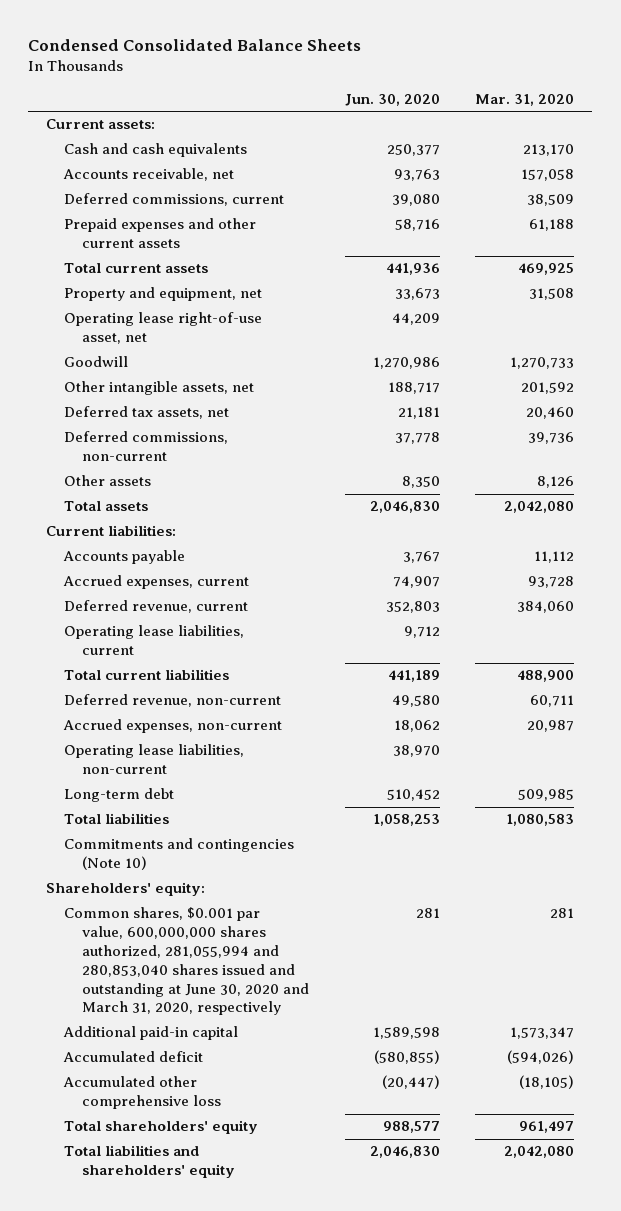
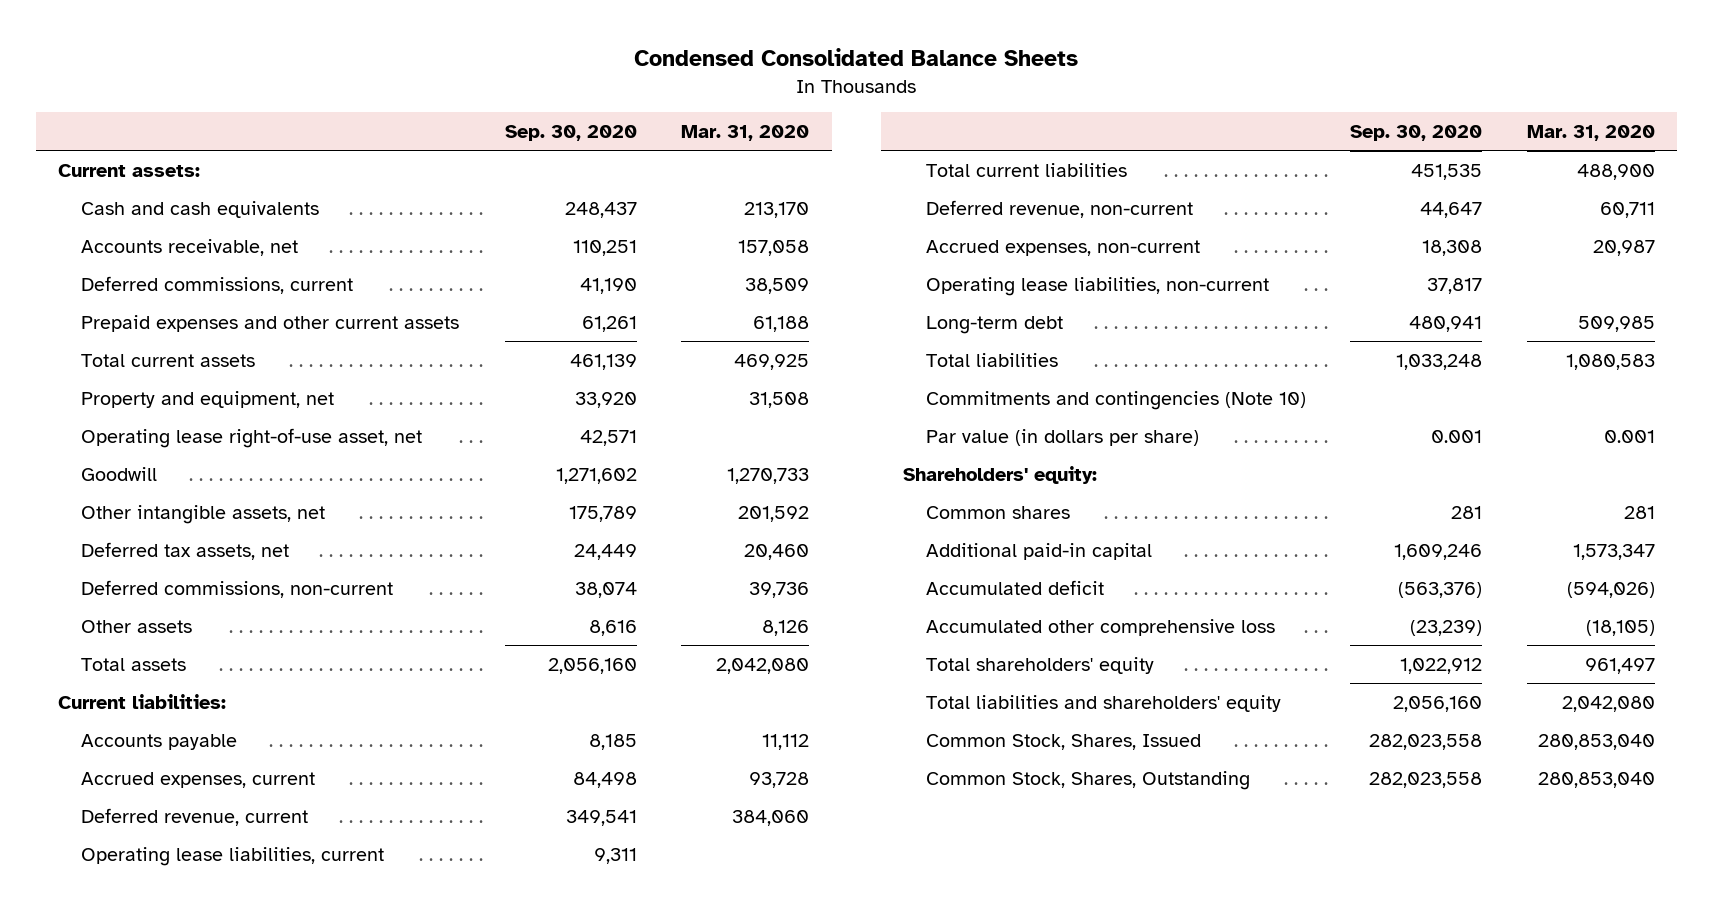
[344,93,440,106] Jun. 30, 2020 -> none
none -> [505,124,638,141] Sep. 30, 2020
none -> [925,428,1199,446] Par value (in dollars per share)
[64,907,309,1016] Common shares, $0.001 par value, 600,000,000 shares authorized, 281,055,994 and 280,853,040 shares issued and outstanding at June 30, 2020 and March 31, 2020, respectively -> [925,505,1070,519] Common shares
none -> [925,733,1201,750] Common Stock, Shares, Issued
none -> [925,770,1250,790] Common Stock, Shares, Outstanding

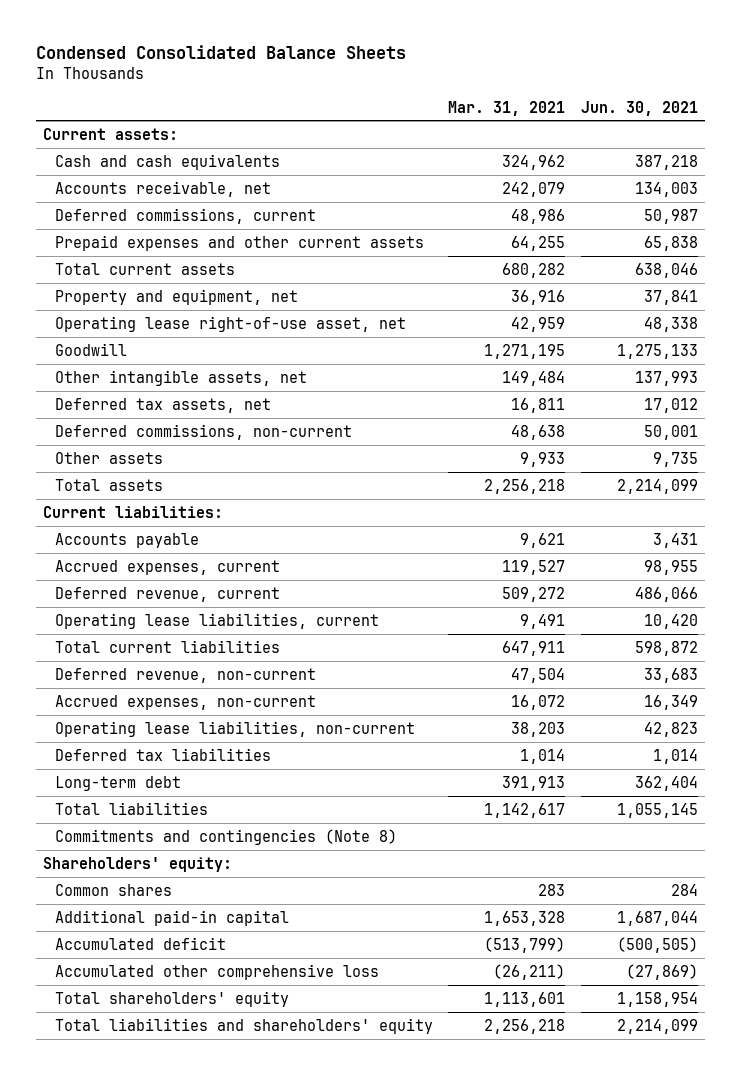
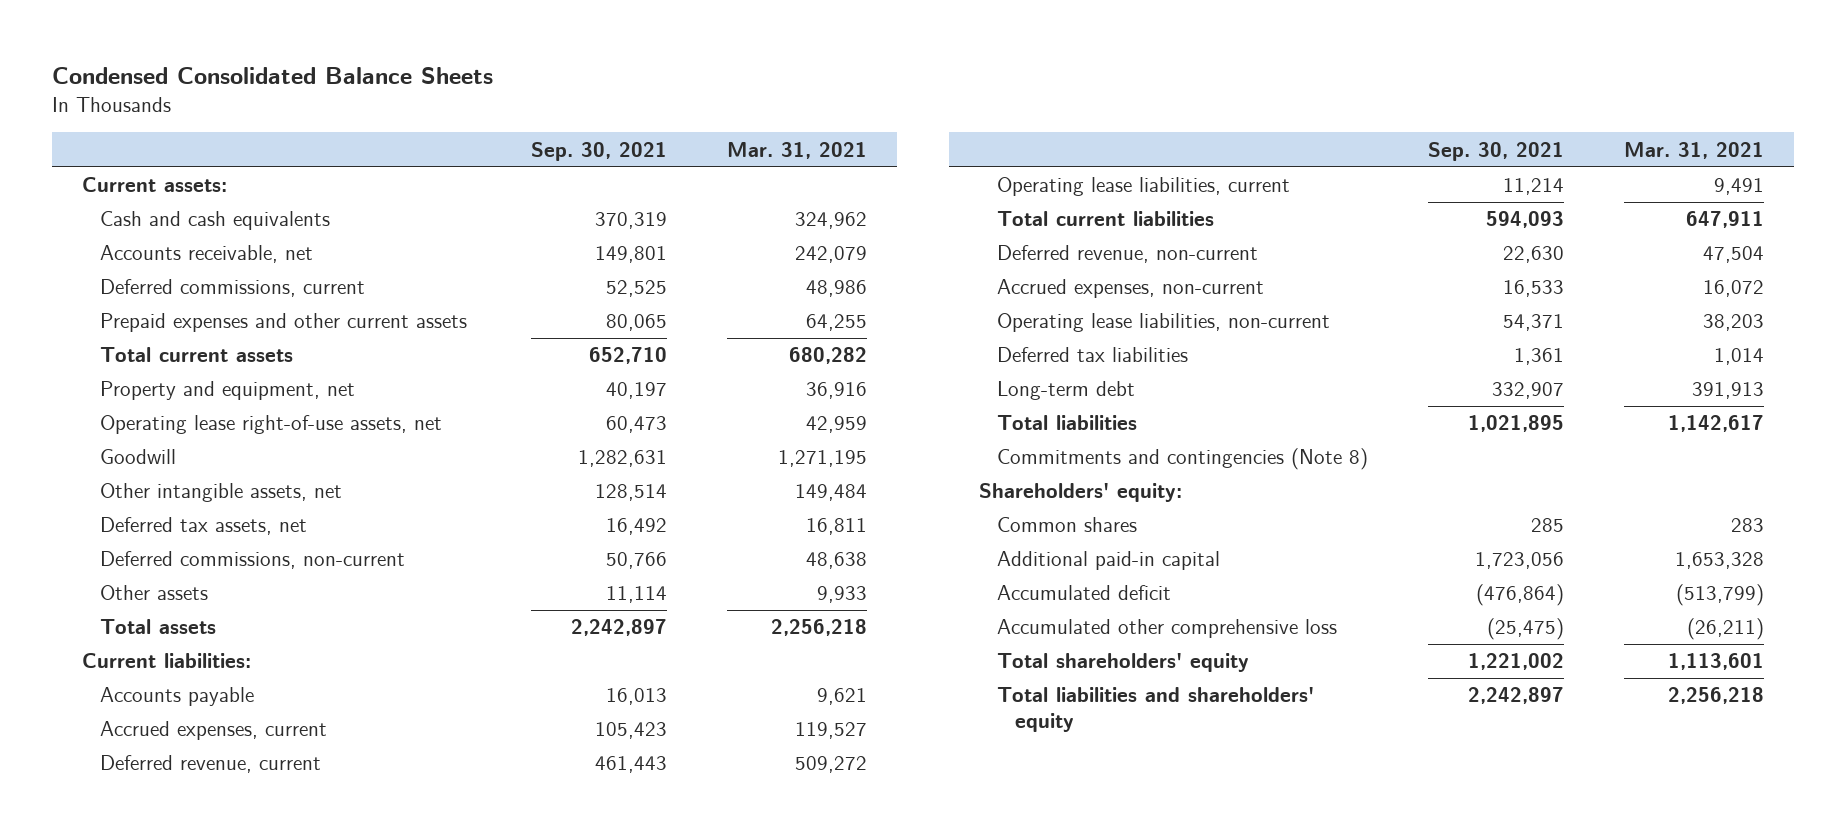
[580,100,698,116] Jun. 30, 2021 -> none
none -> [531,141,668,161] Sep. 30, 2021
[54,315,406,332] Operating lease right-of-use asset, net -> [99,415,442,435] Operating lease right-of-use assets, net

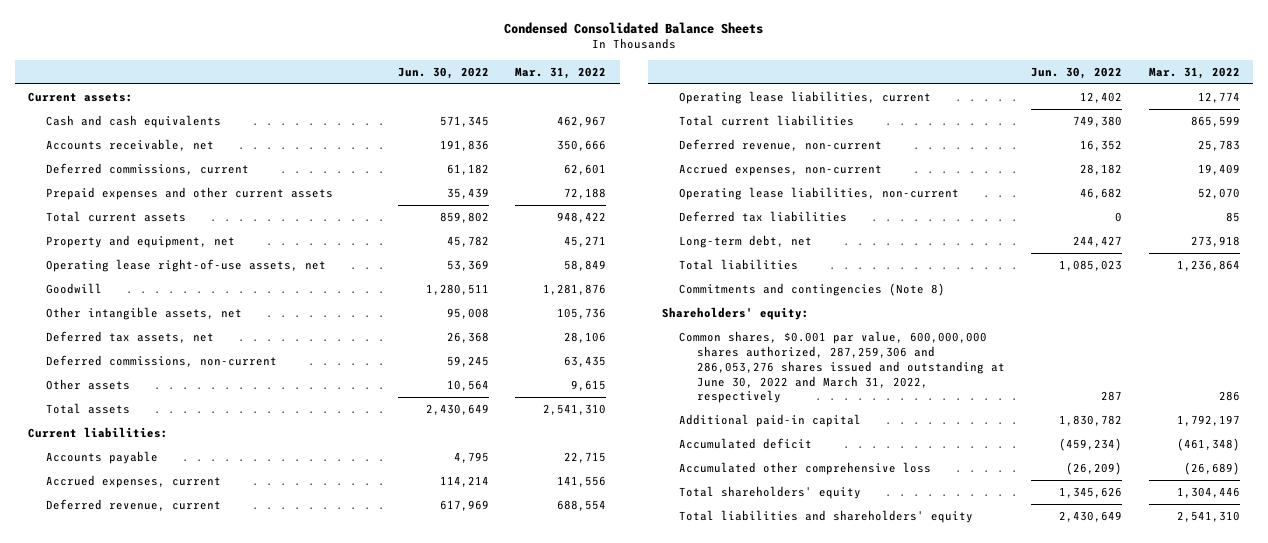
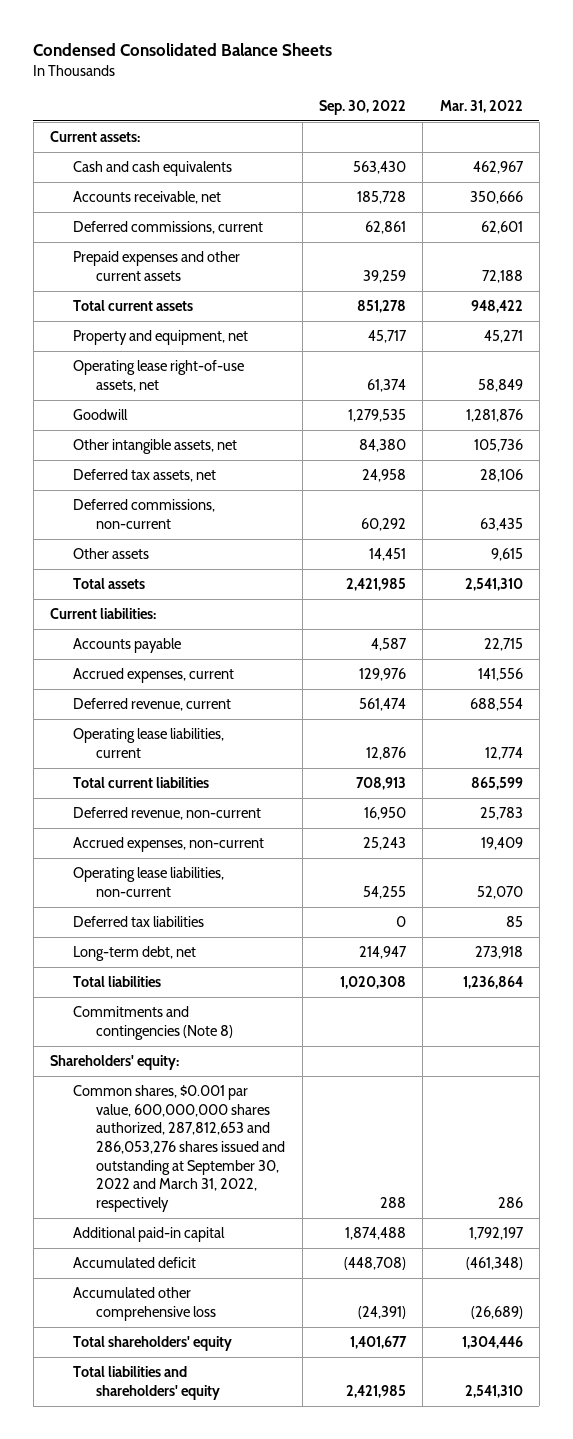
[397,66,489,79] Jun. 30, 2022 -> none
none -> [318,99,406,115] Sep. 30, 2022
[679,330,1005,404] Common shares, $0.001 par value, 600,000,000 shares authorized, 287,259,306 and 286,053,276 shares issued and outstanding at June 30, 2022 and March 31, 2022, respectively -> [73,1085,286,1212] Common shares, $0.001 par value, 600,000,000 shares authorized, 287,812,653 and 286,053,276 shares issued and outstanding at September 30, 2022 and March 31, 2022, respectively

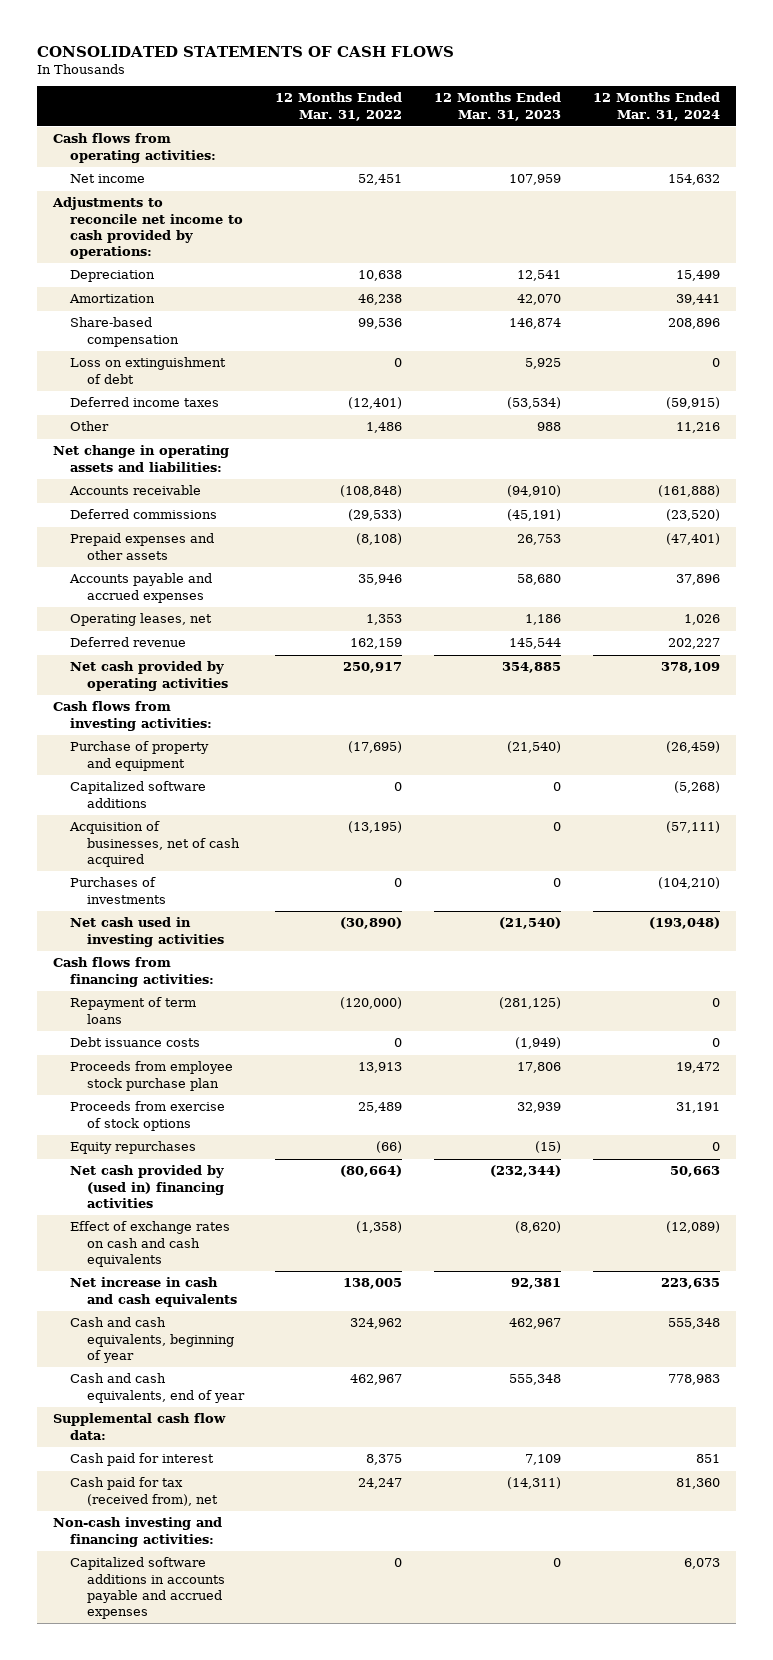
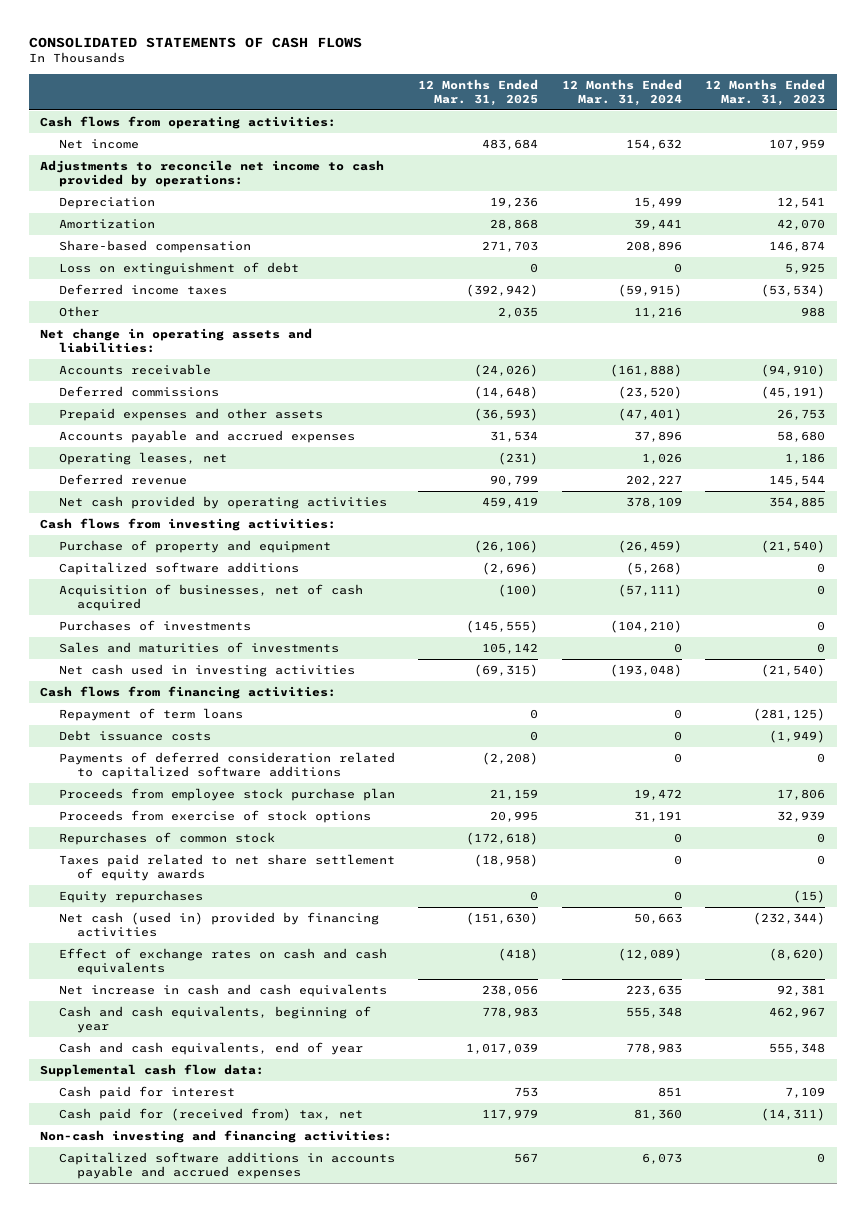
[275,92,403,121] 12 Months Ended Mar. 31, 2022 -> none
none -> [418,78,539,106] 12 Months Ended Mar. 31, 2025
none -> [58,642,339,654] Sales and maturities of investments
none -> [58,752,395,779] Payments of deferred consideration related to capitalized software additions
none -> [58,832,275,846] Repurchases of common stock
none -> [58,854,395,881] Taxes paid related to net share settlement of equity awards
[70,1165,225,1208] Net cash provided by (used in) financing activities -> [58,912,379,937] Net cash (used in) provided by financing activities
[70,1477,218,1506] Cash paid for tax (received from), net -> [58,1108,363,1122] Cash paid for (received from) tax, net

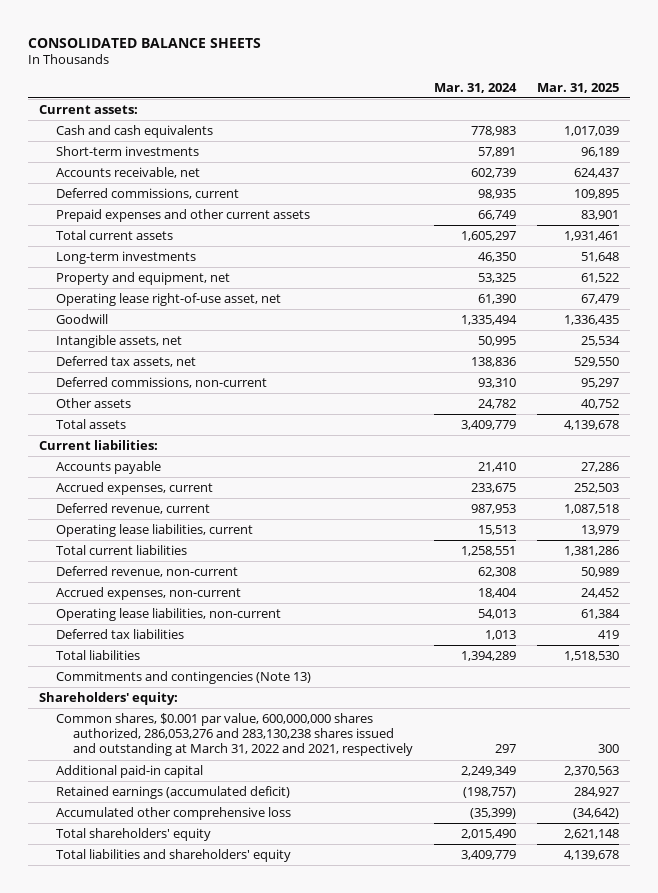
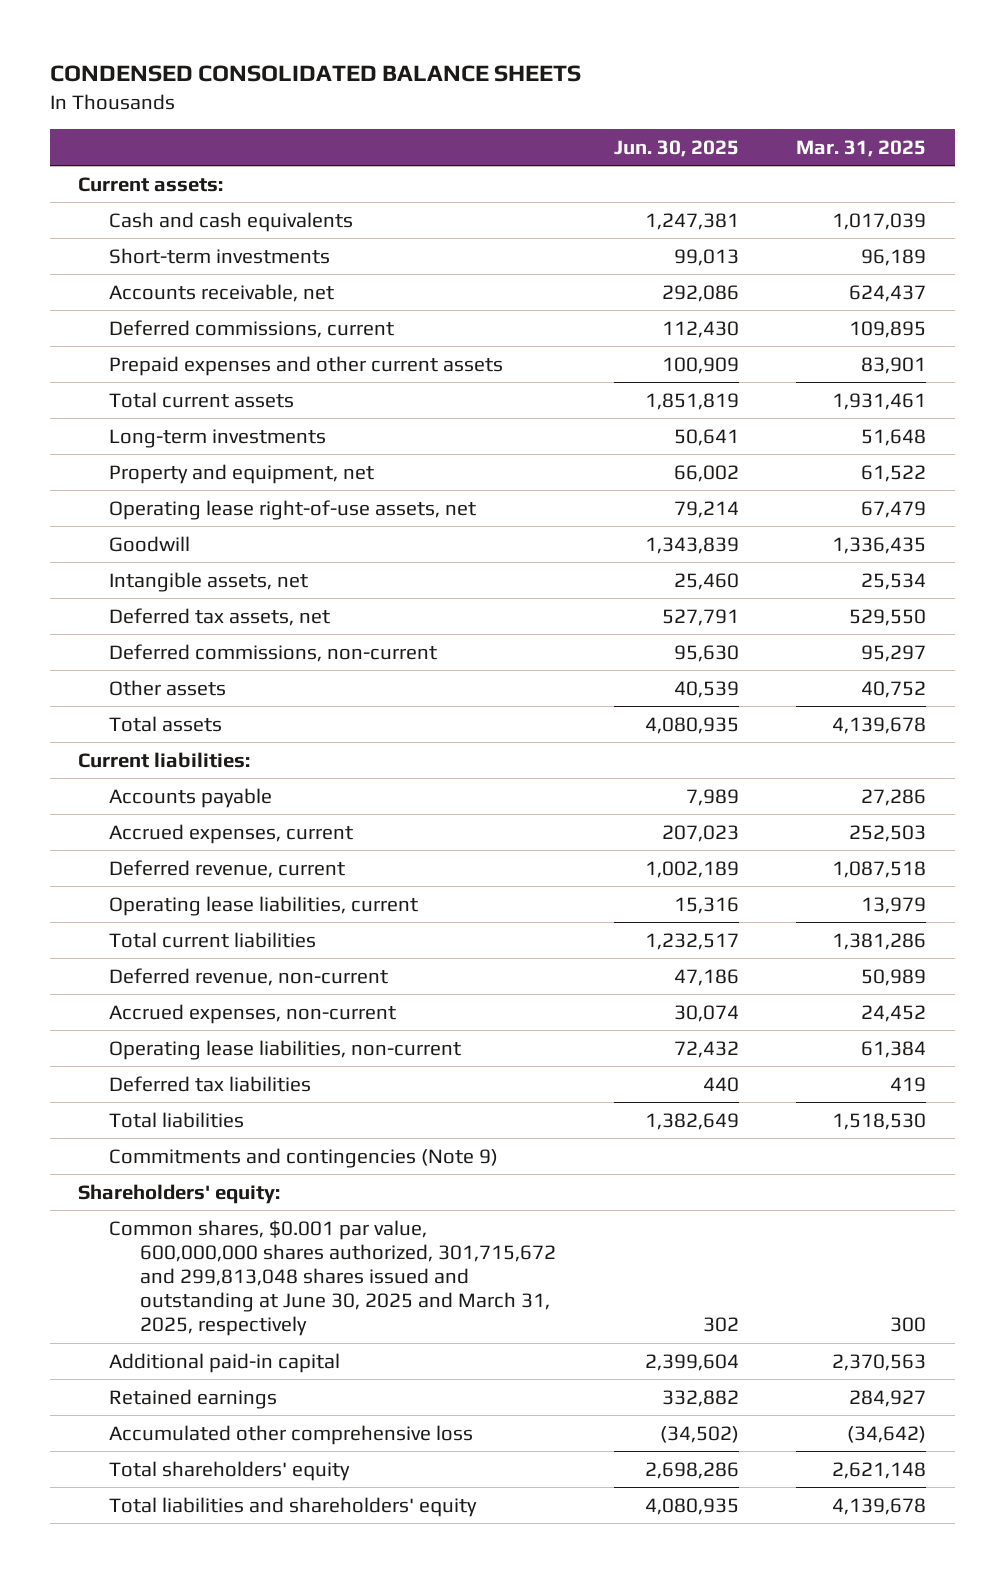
[28,37,262,48] CONSOLIDATED BALANCE SHEETS -> [49,65,581,83] CONDENSED CONSOLIDATED BALANCE SHEETS
[433,82,517,93] Mar. 31, 2024 -> none
none -> [613,139,739,157] Jun. 30, 2025
[55,293,281,307] Operating lease right-of-use asset, net -> [109,499,477,520] Operating lease right-of-use assets, net
[55,671,311,685] Commitments and contingencies (Note 13) -> [109,1147,499,1168] Commitments and contingencies (Note 9)
[55,713,413,757] Common shares, $0.001 par value, 600,000,000 shares authorized, 286,053,276 and 283,130,238 shares issued and outstanding at March 31, 2022 and 2021, respectively -> [109,1219,556,1337] Common shares, $0.001 par value, 600,000,000 shares authorized, 301,715,672 and 299,813,048 shares issued and outstanding at June 30, 2025 and March 31, 2025, respectively
[55,786,290,800] Retained earnings (accumulated deficit) -> [109,1388,278,1409] Retained earnings

